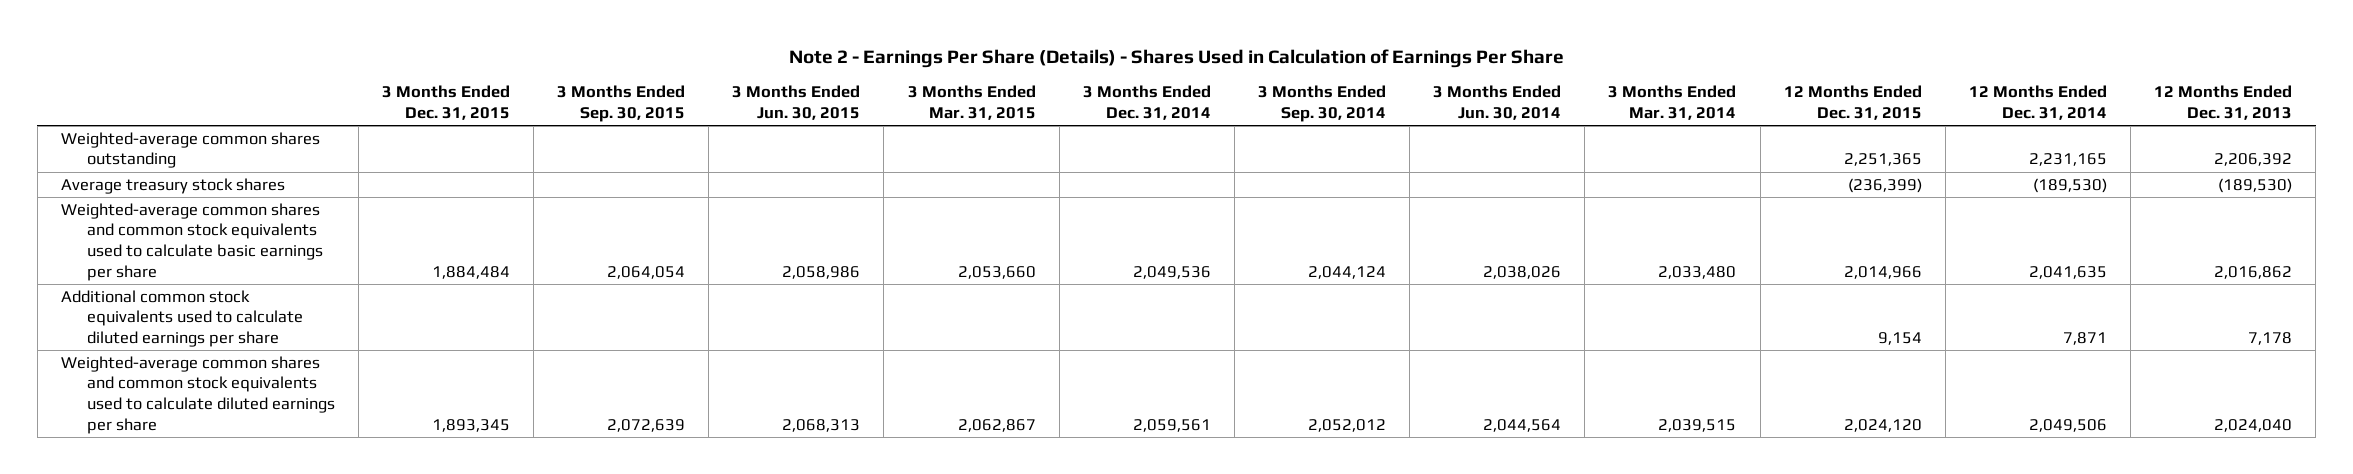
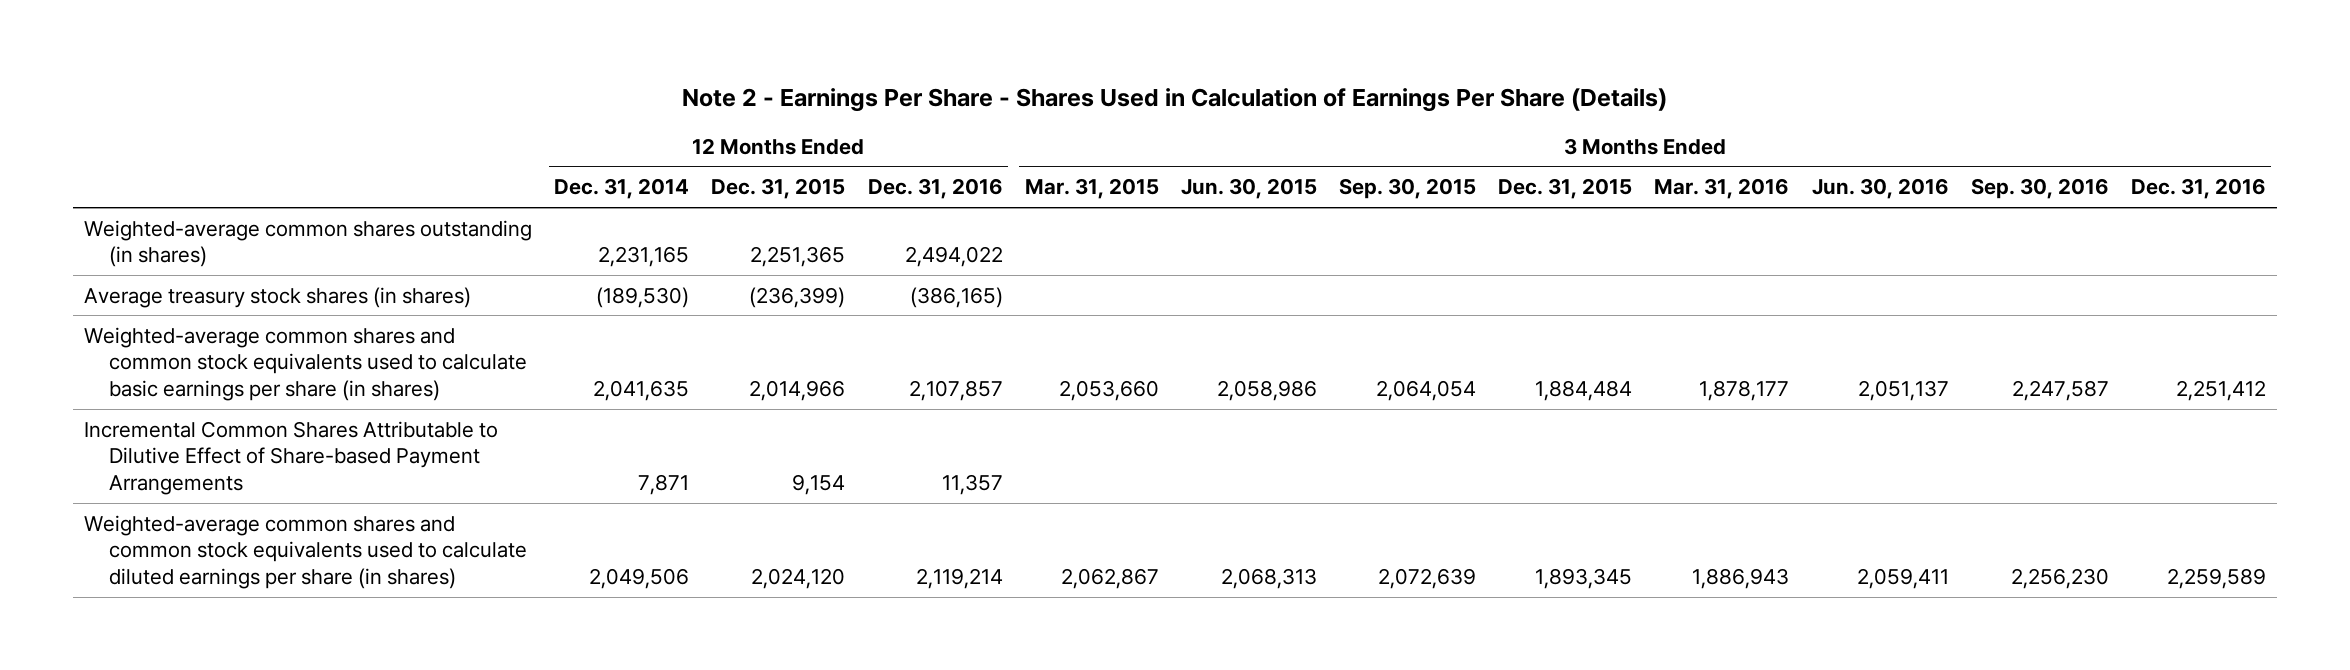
[788,49,1564,69] Note 2 - Earnings Per Share (Details) - Shares Used in Calculation of Earnings Per Share -> [681,87,1667,112] Note 2 - Earnings Per Share - Shares Used in Calculation of Earnings Per Share (Details)
[1082,85,1211,121] 3 Months Ended Dec. 31, 2014 -> none
[1258,85,1387,123] 3 Months Ended Sep. 30, 2014 -> none
[1433,85,1562,121] 3 Months Ended Jun. 30, 2014 -> none
[1608,85,1737,121] 3 Months Ended Mar. 31, 2014 -> none
[2154,85,2293,121] 12 Months Ended Dec. 31, 2013 -> none
none -> [867,178,1003,200] Dec. 31, 2016
none -> [1654,178,1790,200] Mar. 31, 2016
none -> [1811,178,1949,200] Jun. 30, 2016
none -> [1970,178,2109,200] Sep. 30, 2016
none -> [2130,178,2266,200] Dec. 31, 2016
[61,131,321,169] Weighted-average common shares outstanding -> [84,219,533,268] Weighted-average common shares outstanding (in shares)
[61,177,286,194] Average treasury stock shares -> [84,286,472,308] Average treasury stock shares (in shares)
[61,202,323,281] Weighted-average common shares and common stock equivalents used to calculate basic earnings per share -> [84,326,527,401] Weighted-average common shares and common stock equivalents used to calculate basic earnings per share (in shares)
[61,289,303,348] Additional common stock equivalents used to calculate diluted earnings per share -> [84,420,499,495] Incremental Common Shares Attributable to Dilutive Effect of Share-based Payment Arrangements
[61,355,335,434] Weighted-average common shares and common stock equivalents used to calculate diluted earnings per share -> [84,514,527,589] Weighted-average common shares and common stock equivalents used to calculate diluted earnings per share (in shares)

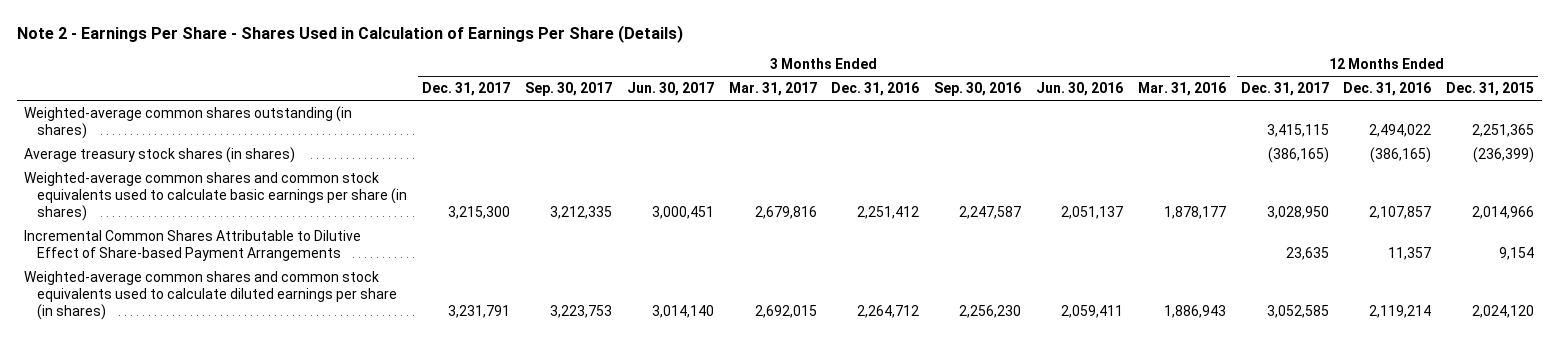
[554,178,690,200] Dec. 31, 2014 -> none
[1024,178,1159,200] Mar. 31, 2015 -> none
[1180,178,1317,200] Jun. 30, 2015 -> none
[1339,178,1477,200] Sep. 30, 2015 -> none
[1498,178,1633,200] Dec. 31, 2015 -> none
none -> [422,82,511,97] Dec. 31, 2017
none -> [524,82,612,97] Sep. 30, 2017
none -> [626,82,714,97] Jun. 30, 2017
none -> [728,82,817,97] Mar. 31, 2017
none -> [1240,82,1329,97] Dec. 31, 2017
[2166,567,2266,589] 2,259,589 -> [857,304,920,318] 2,264,712

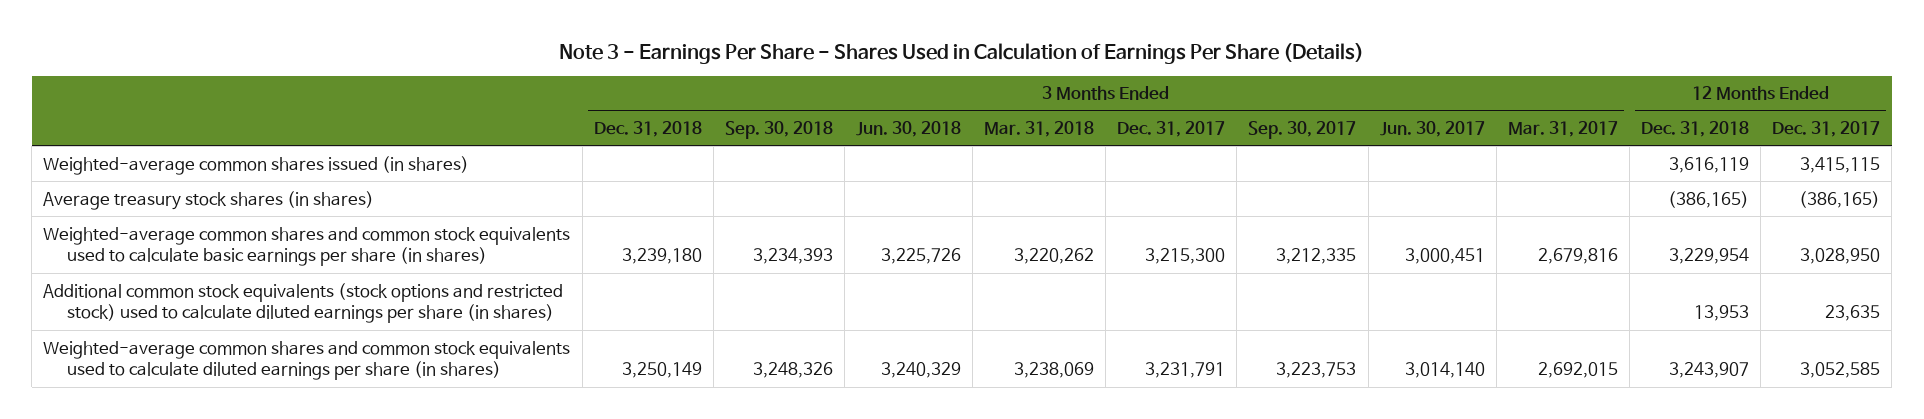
[17,24,684,43] Note 2 - Earnings Per Share - Shares Used in Calculation of Earnings Per Share (Details) -> [558,42,1364,64] Note 3 - Earnings Per Share - Shares Used in Calculation of Earnings Per Share (Details)
[831,82,920,97] Dec. 31, 2016 -> none
[934,82,1022,97] Sep. 30, 2016 -> none
[1035,82,1123,97] Jun. 30, 2016 -> none
[1137,82,1226,97] Mar. 31, 2016 -> none
[1343,82,1432,97] Dec. 31, 2016 -> none
[1446,82,1535,97] Dec. 31, 2015 -> none
none -> [593,120,702,137] Dec. 31, 2018
none -> [724,120,833,139] Sep. 30, 2018
none -> [855,120,961,137] Jun. 30, 2018
none -> [984,120,1095,137] Mar. 31, 2018
none -> [1640,120,1749,137] Dec. 31, 2018
[24,105,353,139] Weighted-average common shares outstanding (in shares) -> [43,155,470,175] Weighted-average common shares issued (in shares)
[24,229,362,261] Incremental Common Shares Attributable to Dilutive Effect of Share-based Payment Arrangements -> [43,282,564,324] Additional common stock equivalents (stock options and restricted stock) used to calculate diluted earnings per share (in shares)

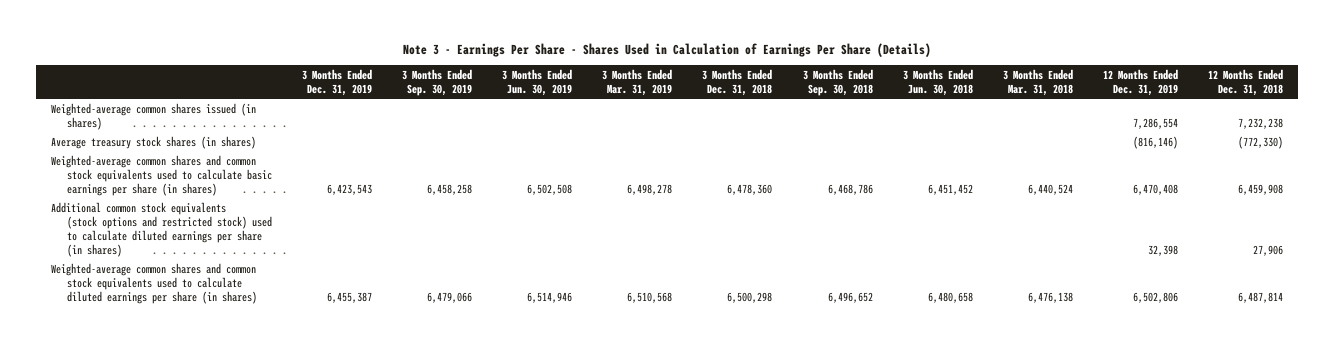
[1117,120,1226,137] Dec. 31, 2017 -> none
[1248,120,1357,139] Sep. 30, 2017 -> none
[1379,120,1485,137] Jun. 30, 2017 -> none
[1507,120,1618,137] Mar. 31, 2017 -> none
[1772,120,1881,137] Dec. 31, 2017 -> none
none -> [301,68,372,96] 3 Months Ended Dec. 31, 2019
none -> [402,68,473,96] 3 Months Ended Sep. 30, 2019
none -> [502,68,573,96] 3 Months Ended Jun. 30, 2019
none -> [602,68,673,96] 3 Months Ended Mar. 31, 2019
none -> [1103,68,1179,96] 12 Months Ended Dec. 31, 2019
[1668,156,1749,173] 3,616,119 -> [1238,117,1284,129] 7,232,238
[1667,190,1749,208] (386,165) -> [1238,135,1284,149] (772,330)
[621,248,702,265] 3,239,180 -> [727,183,773,195] 6,478,360
[752,248,833,265] 3,234,393 -> [827,183,873,195] 6,468,786
[880,248,961,265] 3,225,726 -> [927,183,973,195] 6,451,452
[1014,248,1095,265] 3,220,262 -> [1027,183,1073,195] 6,440,524
[1668,248,1749,265] 3,229,954 -> [1238,183,1284,195] 6,459,908
[1693,305,1749,322] 13,953 -> [1253,244,1284,256] 27,906
[621,362,702,379] 3,250,149 -> [727,291,773,303] 6,500,298
[752,362,833,379] 3,248,326 -> [827,291,873,303] 6,496,652
[880,362,961,379] 3,240,329 -> [927,291,973,303] 6,480,658
[1014,362,1095,379] 3,238,069 -> [1027,291,1073,303] 6,476,138
[1668,362,1749,379] 3,243,907 -> [1238,291,1284,303] 6,487,814

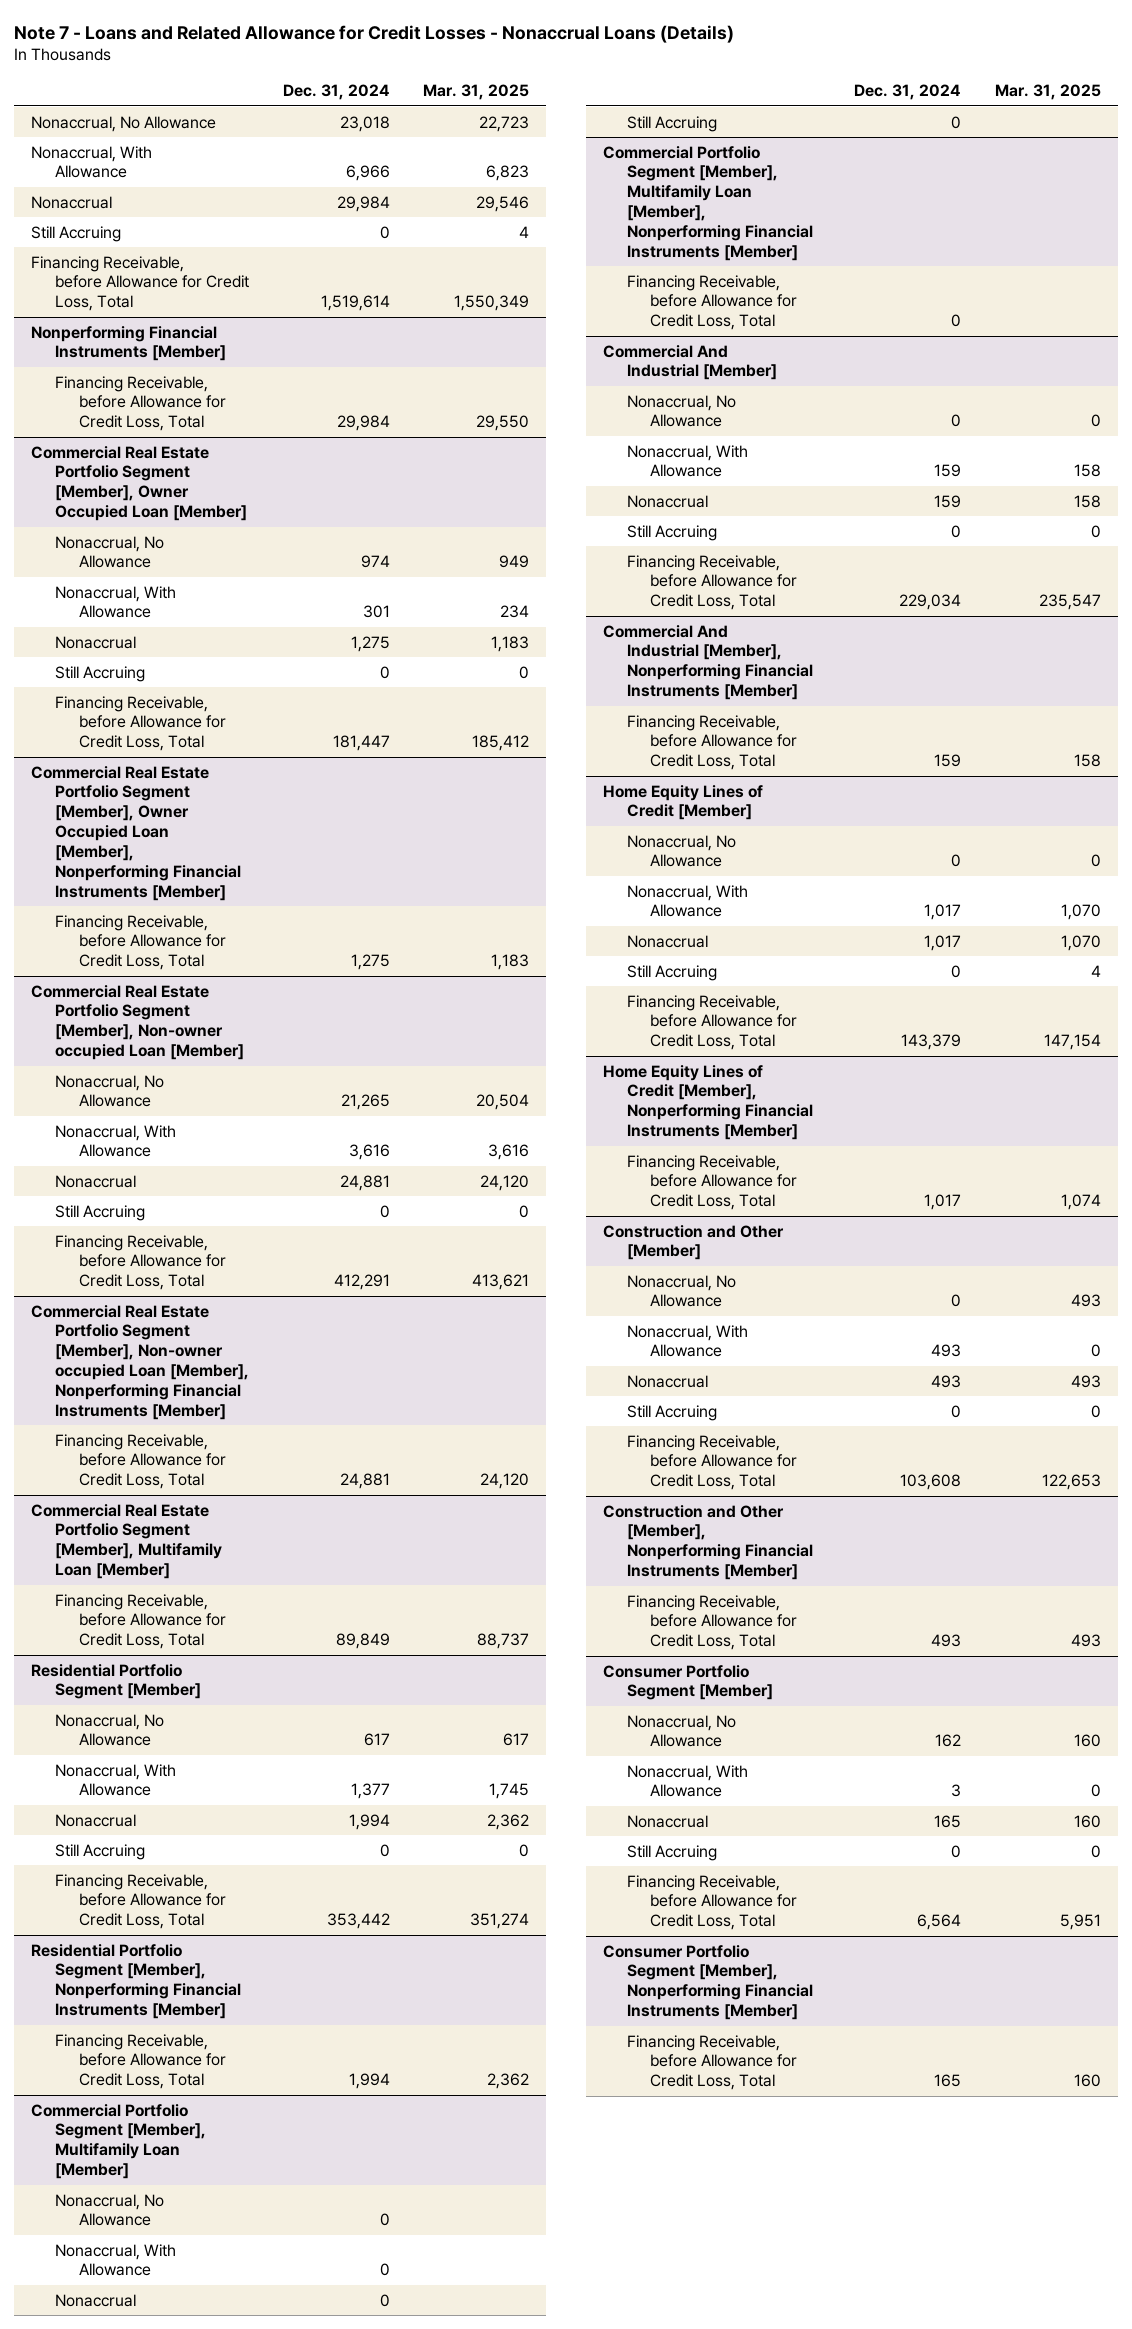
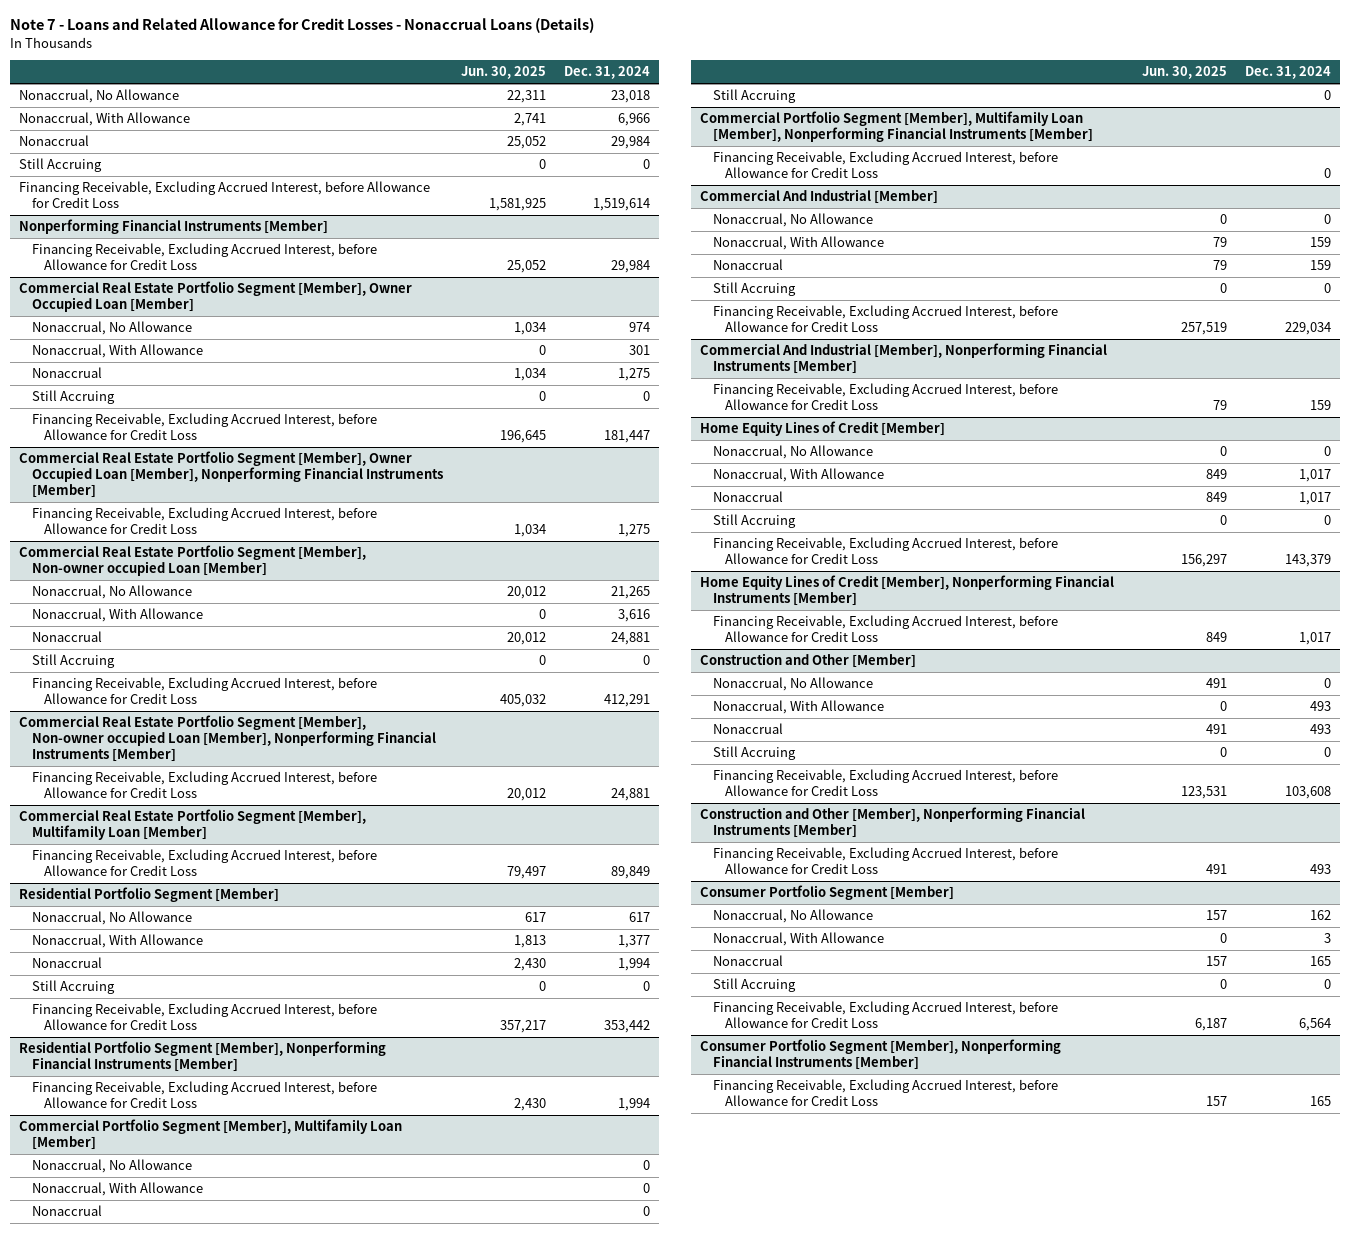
[423,84,530,101] Mar. 31, 2025 -> none
none -> [461,66,547,80] Jun. 30, 2025
[31,255,250,312] Financing Receivable, before Allowance for Credit Loss, Total -> [19,180,431,209] Financing Receivable, Excluding Accrued Interest, before Allowance for Credit Loss
[55,375,226,432] Financing Receivable, before Allowance for Credit Loss, Total -> [31,242,377,271] Financing Receivable, Excluding Accrued Interest, before Allowance for Credit Loss
[55,695,226,752] Financing Receivable, before Allowance for Credit Loss, Total -> [31,412,377,441] Financing Receivable, Excluding Accrued Interest, before Allowance for Credit Loss
[55,914,226,971] Financing Receivable, before Allowance for Credit Loss, Total -> [31,506,377,535] Financing Receivable, Excluding Accrued Interest, before Allowance for Credit Loss
[55,1234,226,1291] Financing Receivable, before Allowance for Credit Loss, Total -> [31,676,377,705] Financing Receivable, Excluding Accrued Interest, before Allowance for Credit Loss
[55,1433,226,1490] Financing Receivable, before Allowance for Credit Loss, Total -> [31,770,377,799] Financing Receivable, Excluding Accrued Interest, before Allowance for Credit Loss
[55,1593,226,1650] Financing Receivable, before Allowance for Credit Loss, Total -> [31,848,377,877] Financing Receivable, Excluding Accrued Interest, before Allowance for Credit Loss
[55,1873,226,1930] Financing Receivable, before Allowance for Credit Loss, Total -> [31,1002,377,1031] Financing Receivable, Excluding Accrued Interest, before Allowance for Credit Loss
[55,2033,226,2090] Financing Receivable, before Allowance for Credit Loss, Total -> [31,1080,377,1109] Financing Receivable, Excluding Accrued Interest, before Allowance for Credit Loss
[626,274,798,331] Financing Receivable, before Allowance for Credit Loss, Total -> [712,150,1058,179] Financing Receivable, Excluding Accrued Interest, before Allowance for Credit Loss
[626,554,798,611] Financing Receivable, before Allowance for Credit Loss, Total -> [712,304,1058,333] Financing Receivable, Excluding Accrued Interest, before Allowance for Credit Loss
[626,714,798,771] Financing Receivable, before Allowance for Credit Loss, Total -> [712,382,1058,411] Financing Receivable, Excluding Accrued Interest, before Allowance for Credit Loss
[626,994,798,1051] Financing Receivable, before Allowance for Credit Loss, Total -> [712,536,1058,565] Financing Receivable, Excluding Accrued Interest, before Allowance for Credit Loss
[626,1154,798,1211] Financing Receivable, before Allowance for Credit Loss, Total -> [712,614,1058,643] Financing Receivable, Excluding Accrued Interest, before Allowance for Credit Loss
[626,1434,798,1491] Financing Receivable, before Allowance for Credit Loss, Total -> [712,768,1058,797] Financing Receivable, Excluding Accrued Interest, before Allowance for Credit Loss
[626,1594,798,1651] Financing Receivable, before Allowance for Credit Loss, Total -> [712,846,1058,875] Financing Receivable, Excluding Accrued Interest, before Allowance for Credit Loss
[626,1874,798,1931] Financing Receivable, before Allowance for Credit Loss, Total -> [712,1000,1058,1029] Financing Receivable, Excluding Accrued Interest, before Allowance for Credit Loss
[626,2034,798,2091] Financing Receivable, before Allowance for Credit Loss, Total -> [712,1078,1058,1107] Financing Receivable, Excluding Accrued Interest, before Allowance for Credit Loss

